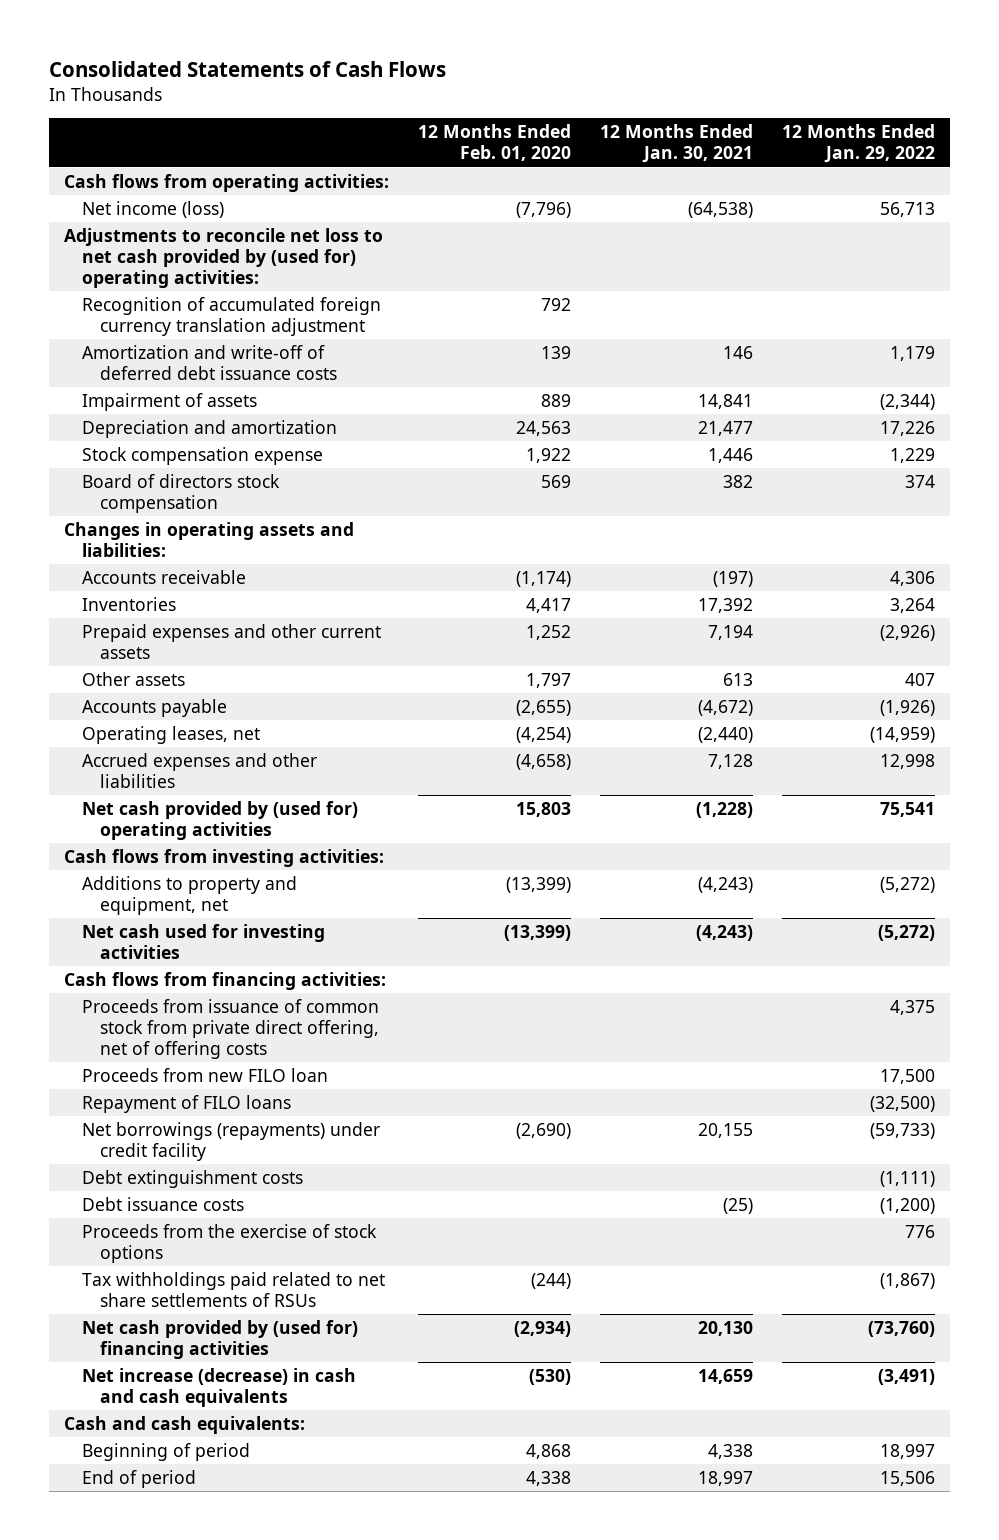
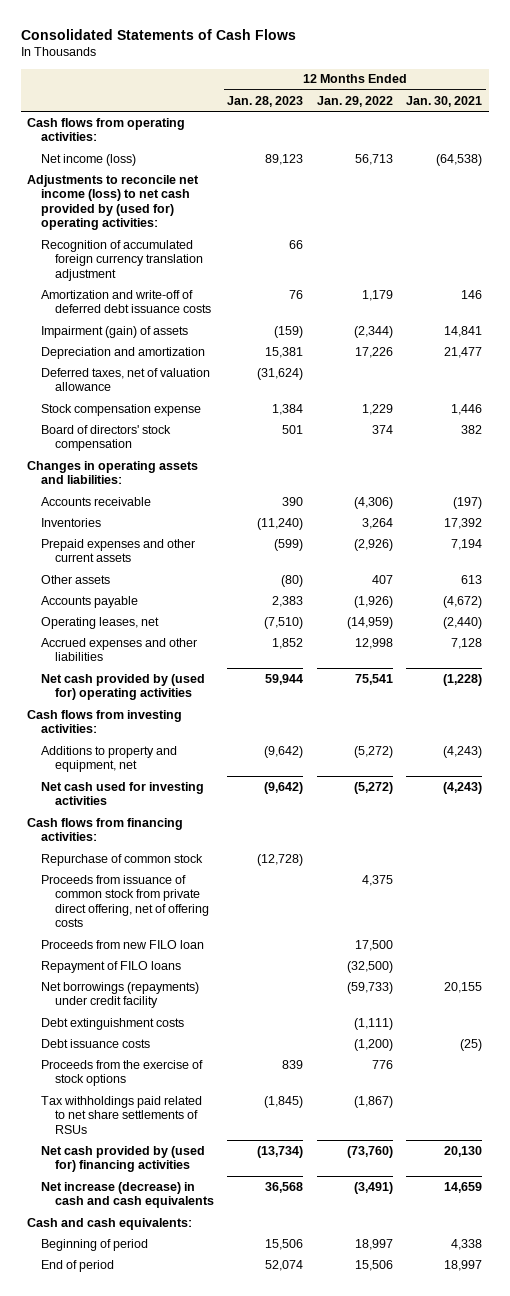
[418,124,572,162] 12 Months Ended Feb. 01, 2020 -> none
none -> [227,95,304,107] Jan. 28, 2023
[63,227,383,288] Adjustments to reconcile net loss to net cash provided by (used for) operating activities: -> [27,174,200,231] Adjustments to reconcile net income (loss) to net cash provided by (used for) operating activities:
[82,392,258,411] Impairment of assets -> [41,325,189,338] Impairment (gain) of assets
none -> [41,367,211,392] Deferred taxes, net of valuation allowance
[82,473,281,513] Board of directors stock compensation -> [41,424,172,452] Board of directors' stock compensation
[890,570,936,586] 4,306 -> [353,496,393,509] (4,306)
none -> [41,853,204,866] Repurchase of common stock

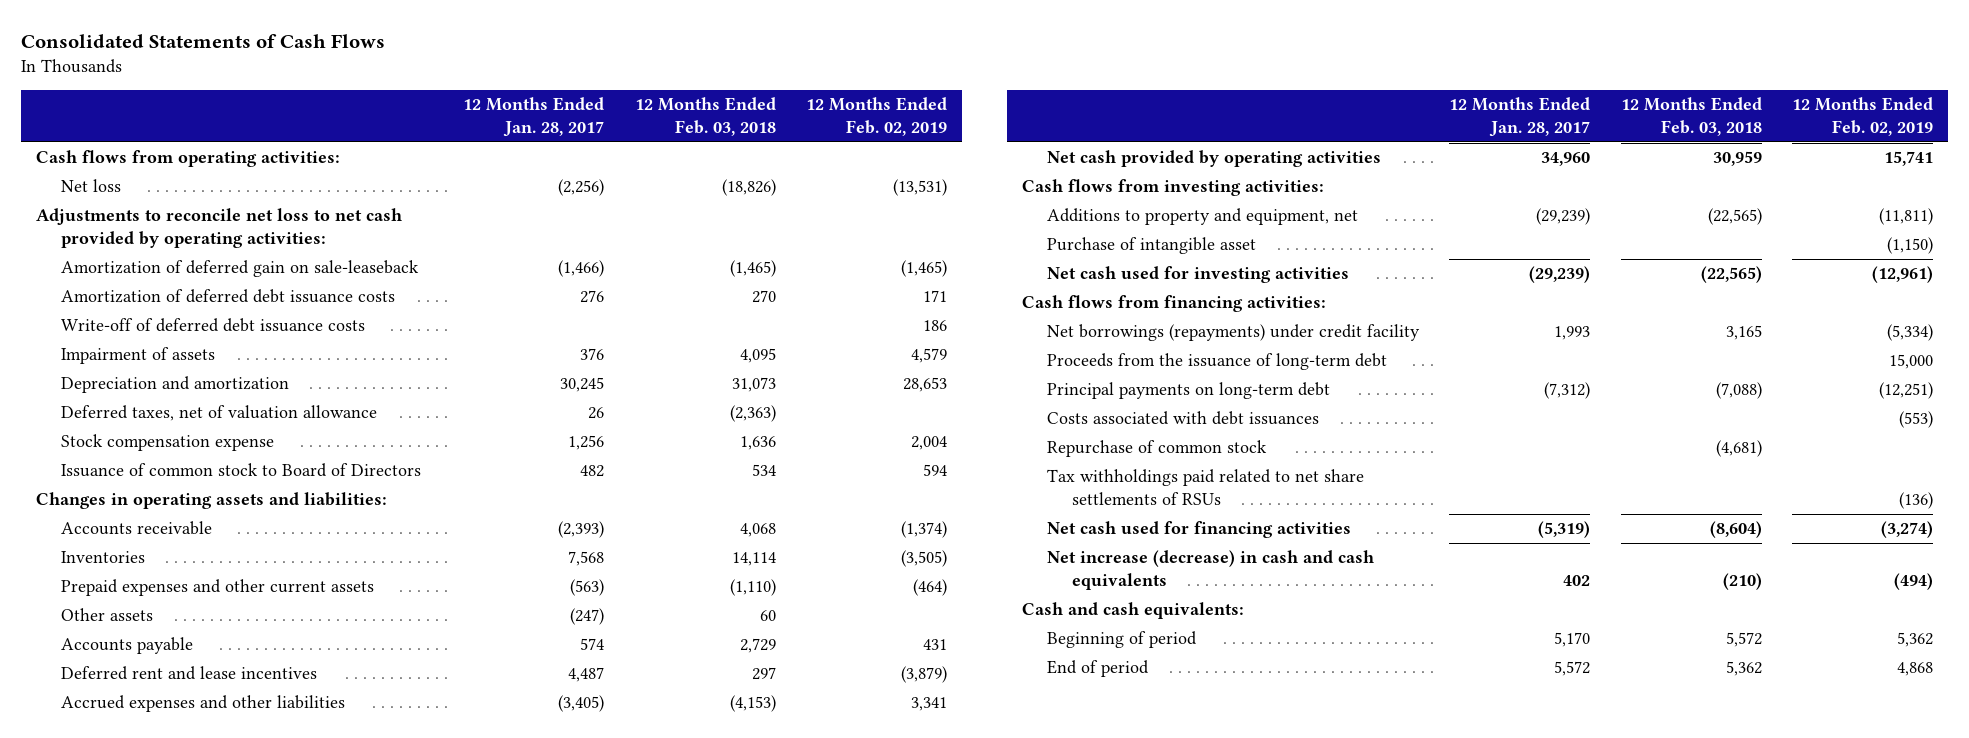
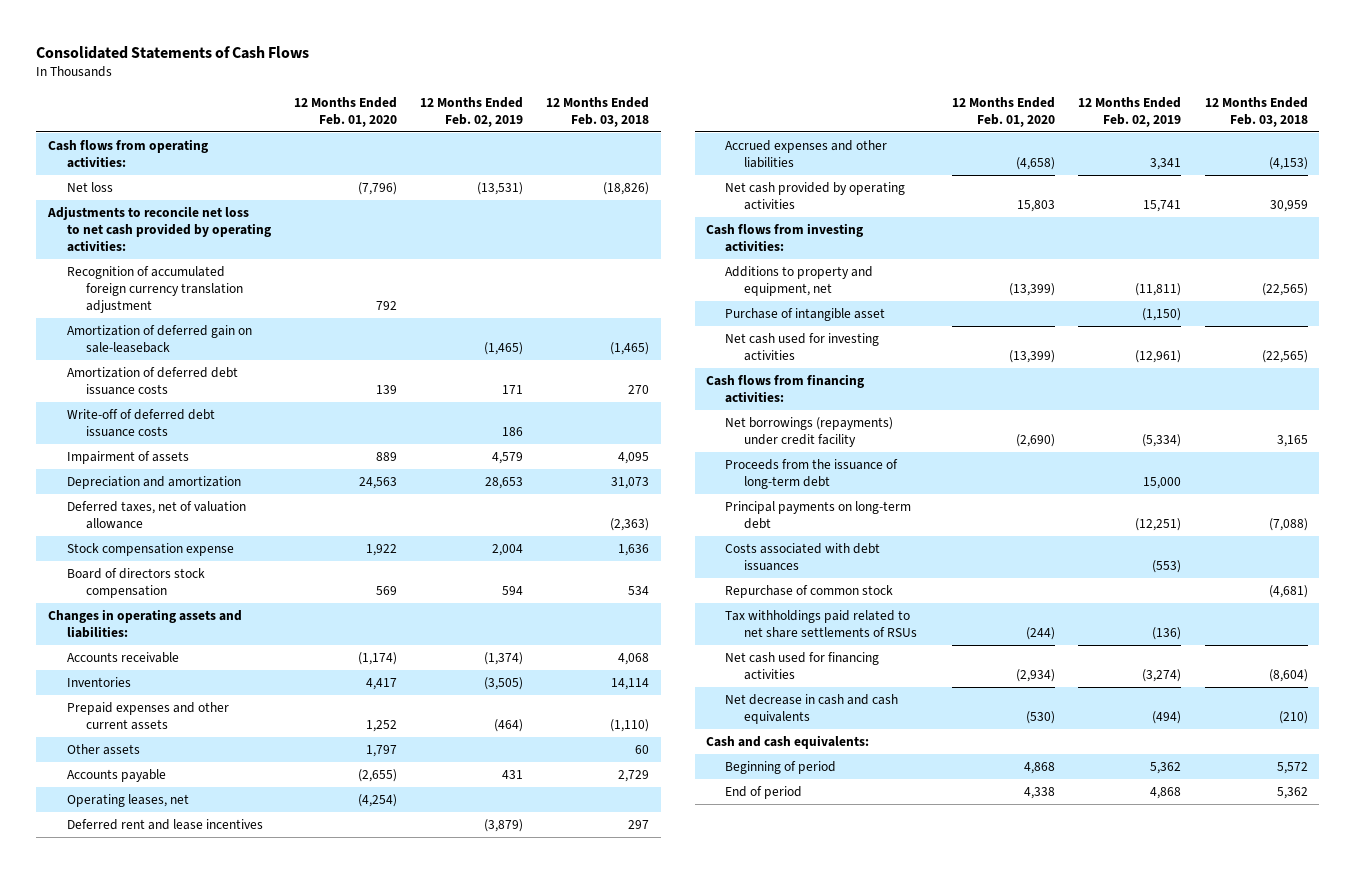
[463,97,605,138] 12 Months Ended Jan. 28, 2017 -> none
none -> [293,96,397,127] 12 Months Ended Feb. 01, 2020
none -> [66,265,243,314] Recognition of accumulated foreign currency translation adjustment
[60,463,421,478] Issuance of common stock to Board of Directors -> [66,567,205,598] Board of directors stock compensation
none -> [66,793,189,807] Operating leases, net
[1046,550,1374,590] Net increase (decrease) in cash and cash equivalents -> [725,693,899,724] Net decrease in cash and cash equivalents

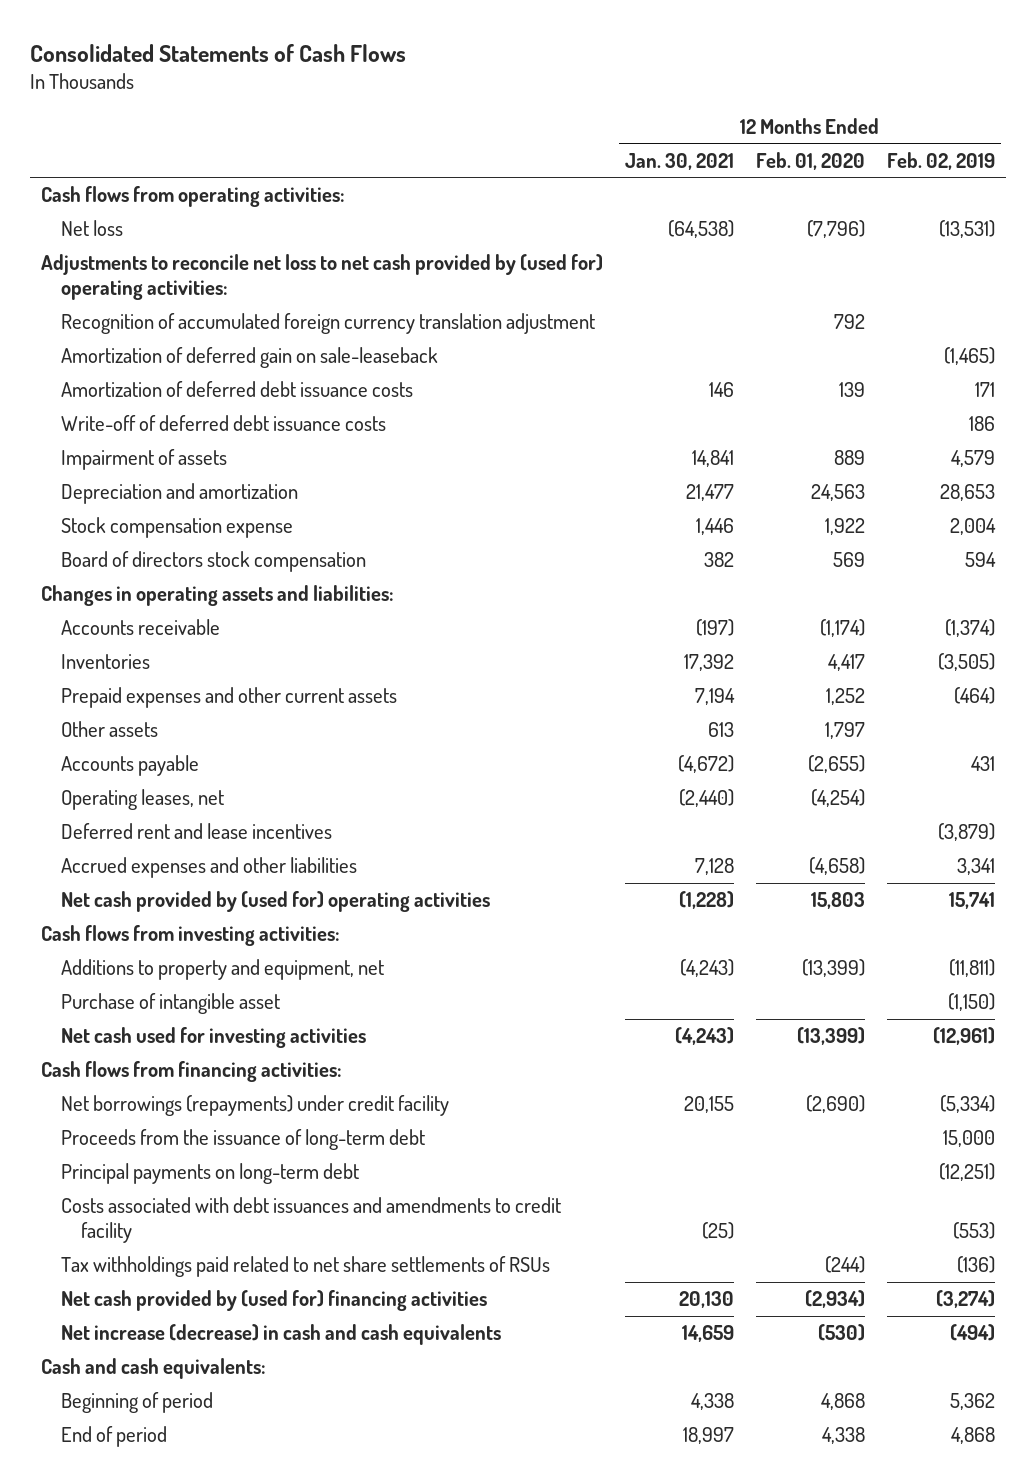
[546,96,650,127] 12 Months Ended Feb. 03, 2018 -> none
none -> [624,153,734,171] Jan. 30, 2021
[46,205,271,253] Adjustments to reconcile net loss to net cash provided by operating activities: -> [40,254,603,301] Adjustments to reconcile net loss to net cash provided by (used for) operating activities:
[66,500,246,529] Deferred taxes, net of valuation allowance -> none
[725,181,906,210] Net cash provided by operating activities -> [61,891,491,913] Net cash provided by (used for) operating activities
[725,584,894,598] Repurchase of common stock -> none
[725,542,881,571] Costs associated with debt issuances -> [61,1197,562,1244] Costs associated with debt issuances and amendments to credit facility
[725,651,880,680] Net cash used for financing activities -> [61,1290,488,1312] Net cash provided by (used for) financing activities
[725,693,899,724] Net decrease in cash and cash equivalents -> [61,1324,502,1346] Net increase (decrease) in cash and cash equivalents

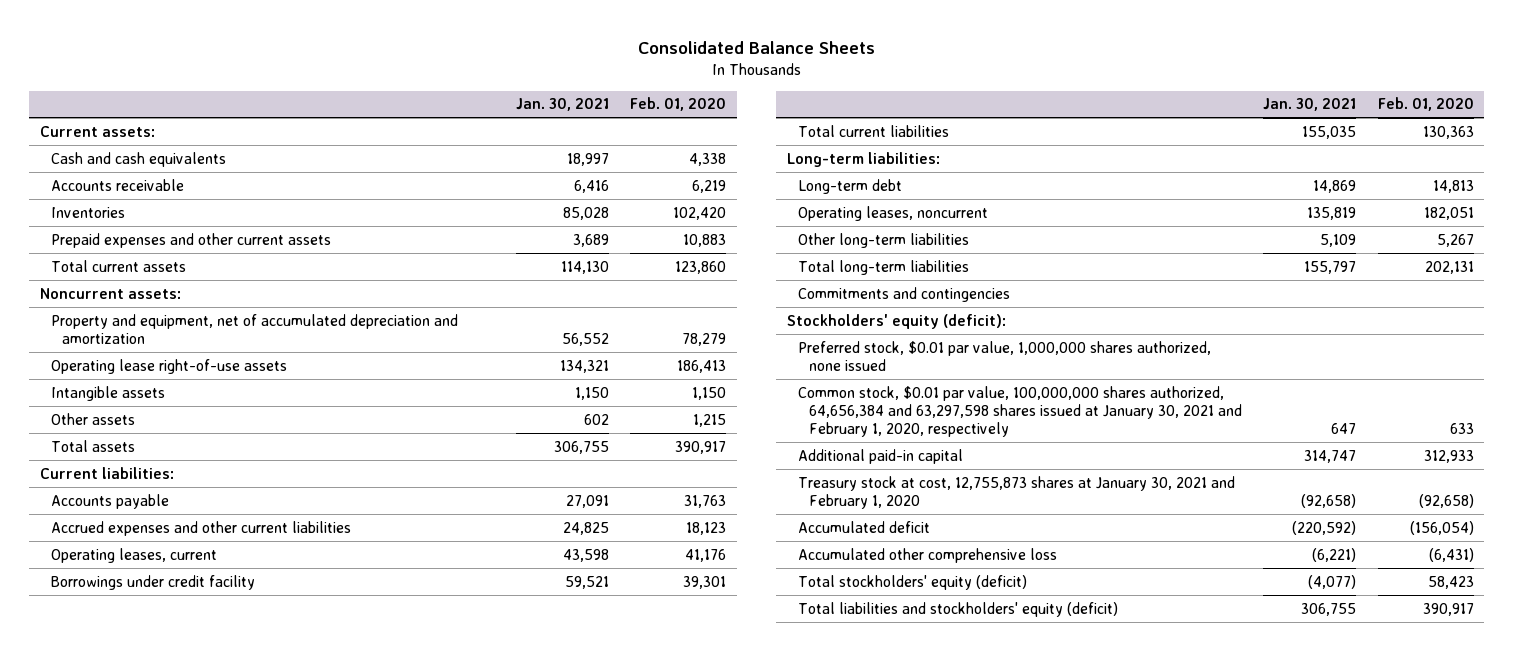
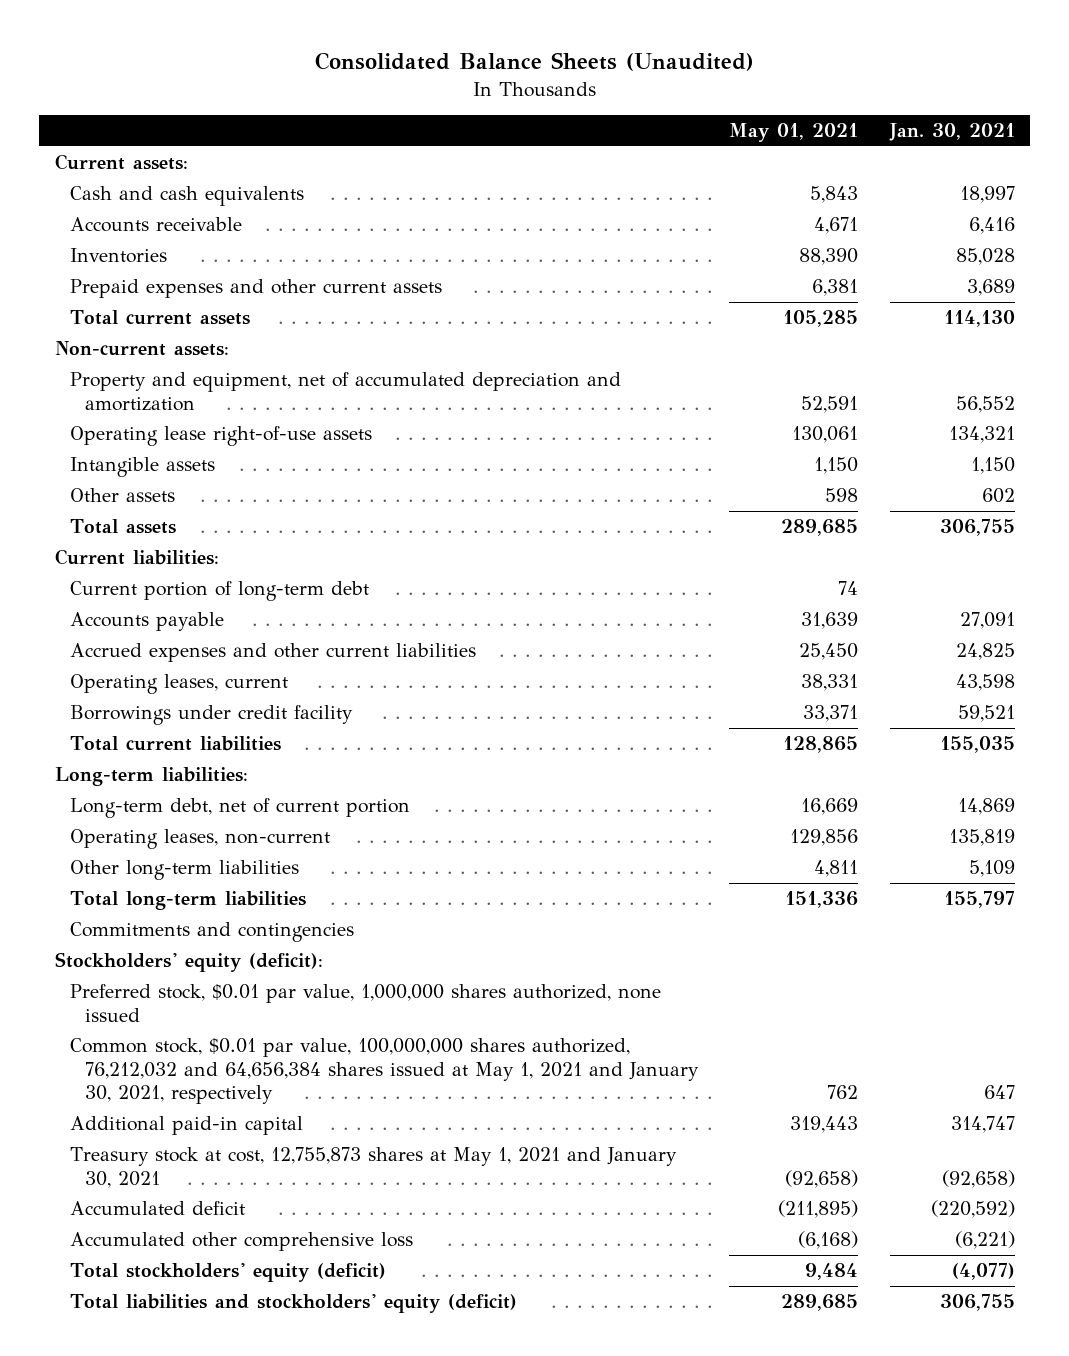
[637,40,875,54] Consolidated Balance Sheets -> [314,52,754,72] Consolidated Balance Sheets (Unaudited)
[630,97,727,112] Feb. 01, 2020 -> none
none -> [729,123,859,143] May 01, 2021
[39,287,181,299] Noncurrent assets: -> [54,341,229,357] Non-current assets:
none -> [69,581,369,602] Current portion of long-term debt
[798,178,903,194] Long-term debt -> [69,798,410,819] Long-term debt, net of current portion
[798,205,989,221] Operating leases, noncurrent -> [69,829,330,850] Operating leases, non-current
[798,385,1243,438] Common stock, $0.01 par value, 100,000,000 shares authorized, 64,656,384 and 63,297,598 shares issued at January 30, 2021 and February 1, 2020, respectively -> [69,1038,699,1105] Common stock, $0.01 par value, 100,000,000 shares authorized, 76,212,032 and 64,656,384 shares issued at May 1, 2021 and January 30, 2021, respectively
[798,475,1236,510] Treasury stock at cost, 12,755,873 shares at January 30, 2021 and February 1, 2020 -> [69,1147,677,1188] Treasury stock at cost, 12,755,873 shares at May 1, 2021 and January 30, 2021

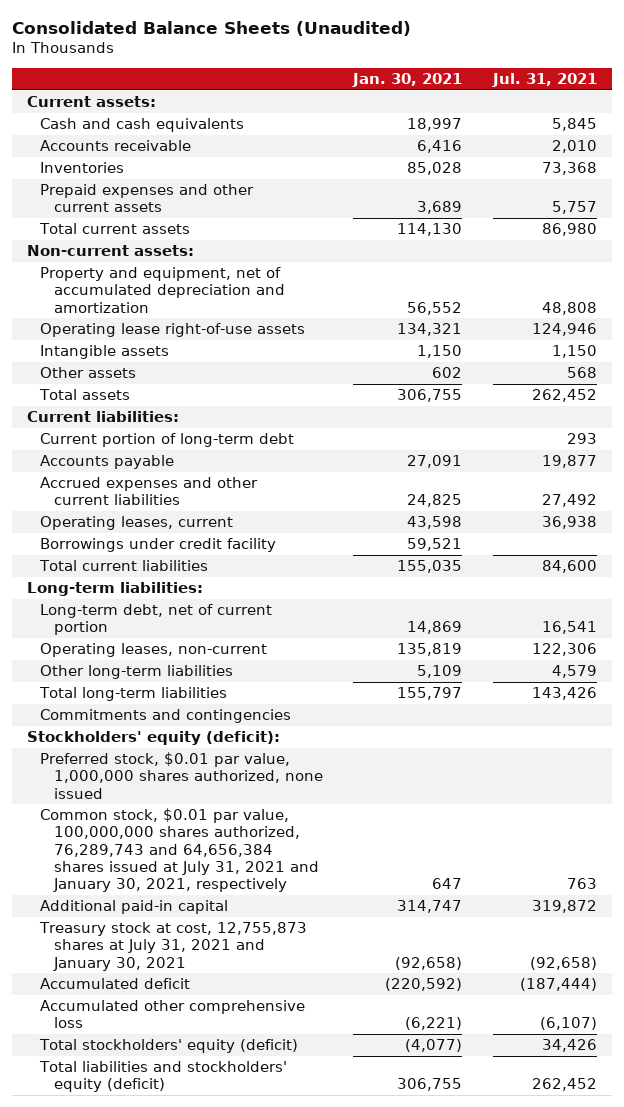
[729,123,859,143] May 01, 2021 -> none
none -> [491,72,597,87] Jul. 31, 2021
[69,1038,699,1105] Common stock, $0.01 par value, 100,000,000 shares authorized, 76,212,032 and 64,656,384 shares issued at May 1, 2021 and January 30, 2021, respectively -> [40,808,319,893] Common stock, $0.01 par value, 100,000,000 shares authorized, 76,289,743 and 64,656,384 shares issued at July 31, 2021 and January 30, 2021, respectively
[69,1147,677,1188] Treasury stock at cost, 12,755,873 shares at May 1, 2021 and January 30, 2021 -> [39,922,308,971] Treasury stock at cost, 12,755,873 shares at July 31, 2021 and January 30, 2021

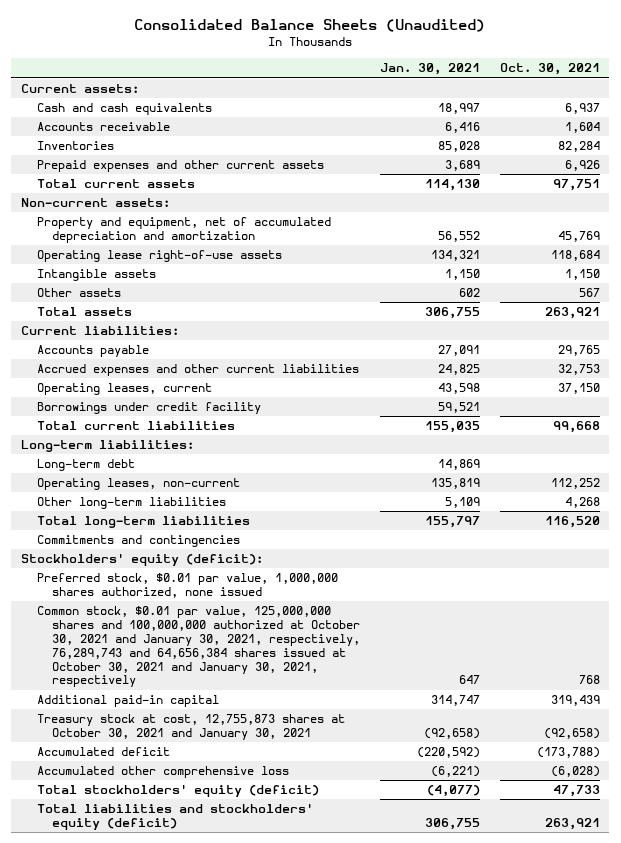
[491,72,597,87] Jul. 31, 2021 -> none
none -> [499,63,600,76] Oct. 30, 2021
[40,433,295,448] Current portion of long-term debt -> none
[40,604,273,636] Long-term debt, net of current portion -> [36,459,135,472] Long-term debt
[40,808,319,893] Common stock, $0.01 par value, 100,000,000 shares authorized, 76,289,743 and 64,656,384 shares issued at July 31, 2021 and January 30, 2021, respectively -> [36,606,361,688] Common stock, $0.01 par value, 125,000,000 shares and 100,000,000 authorized at October 30, 2021 and January 30, 2021, respectively, 76,289,743 and 64,656,384 shares issued at October 30, 2021 and January 30, 2021, respectively
[39,922,308,971] Treasury stock at cost, 12,755,873 shares at July 31, 2021 and January 30, 2021 -> [36,714,345,741] Treasury stock at cost, 12,755,873 shares at October 30, 2021 and January 30, 2021

